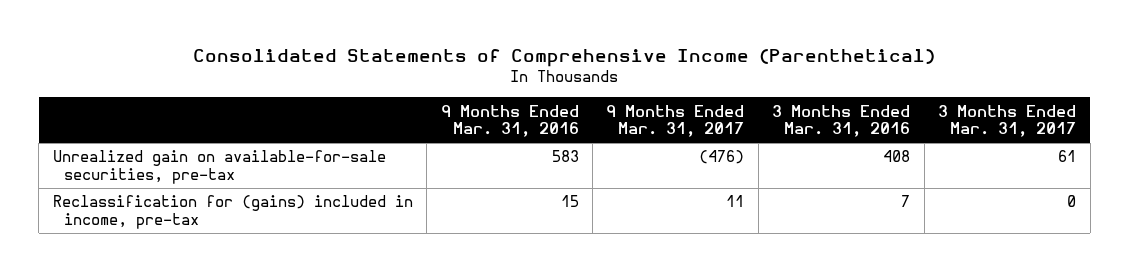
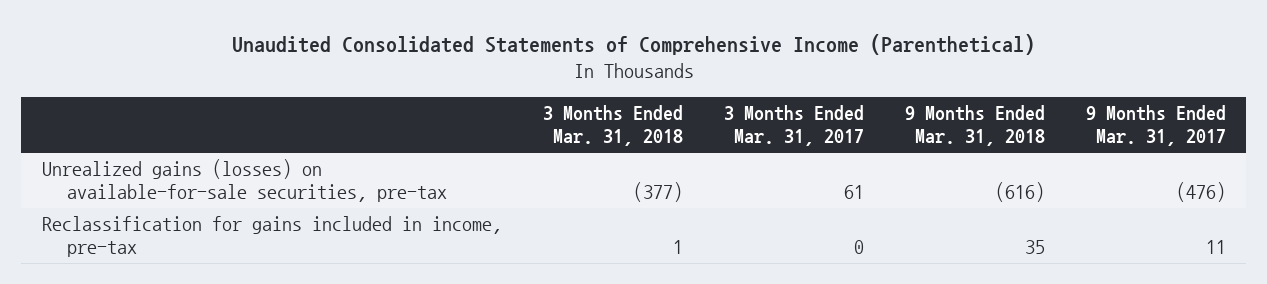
[193,49,936,68] Consolidated Statements of Comprehensive Income (Parenthetical) -> [231,34,1035,56] Unaudited Consolidated Statements of Comprehensive Income (Parenthetical)
[440,104,579,138] 9 Months Ended Mar. 31, 2016 -> none
[772,104,911,138] 3 Months Ended Mar. 31, 2016 -> none
none -> [542,105,683,147] 3 Months Ended Mar. 31, 2018
none -> [904,105,1045,147] 9 Months Ended Mar. 31, 2018
[52,150,386,185] Unrealized gain on available-for-sale securities, pre-tax -> [41,159,448,203] Unrealized gains (losses) on available-for-sale securities, pre-tax
[52,195,413,230] Reclassification for (gains) included in income, pre-tax -> [41,216,502,258] Reclassification for gains included in income, pre-tax

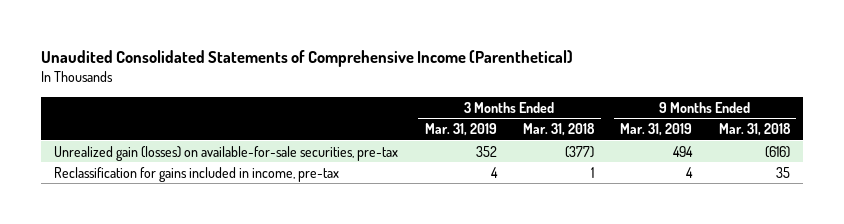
[723,105,864,147] 3 Months Ended Mar. 31, 2017 -> none
[1085,105,1226,147] 9 Months Ended Mar. 31, 2017 -> none
none -> [424,123,497,137] Mar. 31, 2019
none -> [620,123,693,137] Mar. 31, 2019
[41,159,448,203] Unrealized gains (losses) on available-for-sale securities, pre-tax -> [54,145,399,161] Unrealized gain (losses) on available-for-sale securities, pre-tax

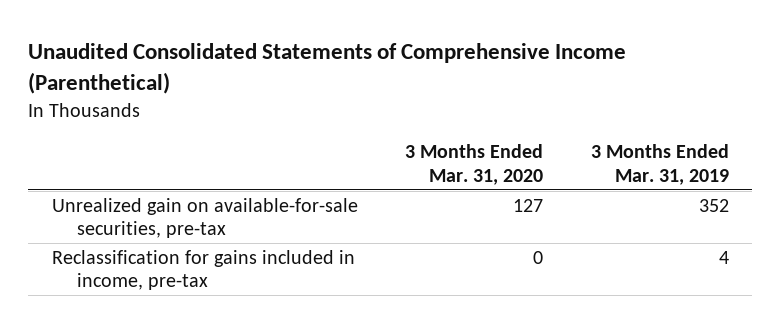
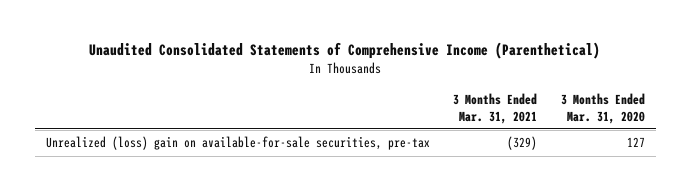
[590,144,729,185] 3 Months Ended Mar. 31, 2019 -> none
none -> [453,92,538,124] 3 Months Ended Mar. 31, 2021
[51,250,355,291] Reclassification for gains included in income, pre-tax -> none
[51,198,358,239] Unrealized gain on available-for-sale securities, pre-tax -> [46,136,431,151] Unrealized (loss) gain on available-for-sale securities, pre-tax

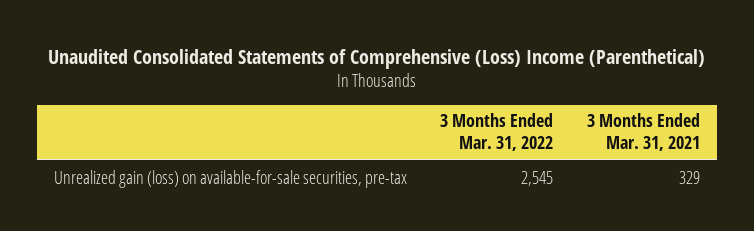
[89,42,601,60] Unaudited Consolidated Statements of Comprehensive Income (Parenthetical) -> [47,48,705,69] Unaudited Consolidated Statements of Comprehensive (Loss) Income (Parenthetical)
[560,92,645,124] 3 Months Ended Mar. 31, 2020 -> none
none -> [440,113,554,152] 3 Months Ended Mar. 31, 2022
[46,136,431,151] Unrealized (loss) gain on available-for-sale securities, pre-tax -> [53,169,407,188] Unrealized gain (loss) on available-for-sale securities, pre-tax
[507,136,538,151] (329) -> [678,170,700,184] 329

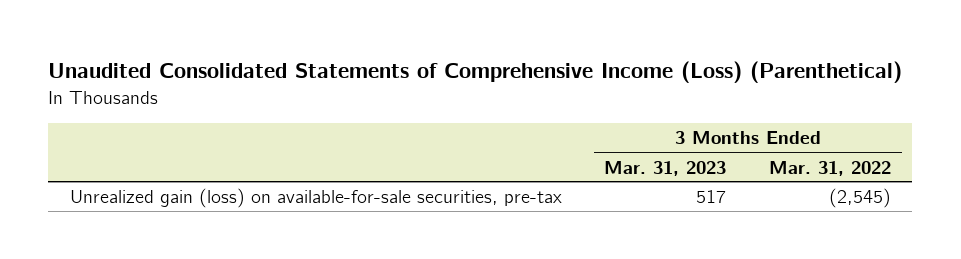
[47,48,705,69] Unaudited Consolidated Statements of Comprehensive (Loss) Income (Parenthetical) -> [48,61,903,84] Unaudited Consolidated Statements of Comprehensive Income (Loss) (Parenthetical)
[586,113,700,152] 3 Months Ended Mar. 31, 2021 -> none
none -> [604,160,727,176] Mar. 31, 2023
[521,170,554,186] 2,545 -> [829,188,892,209] (2,545)

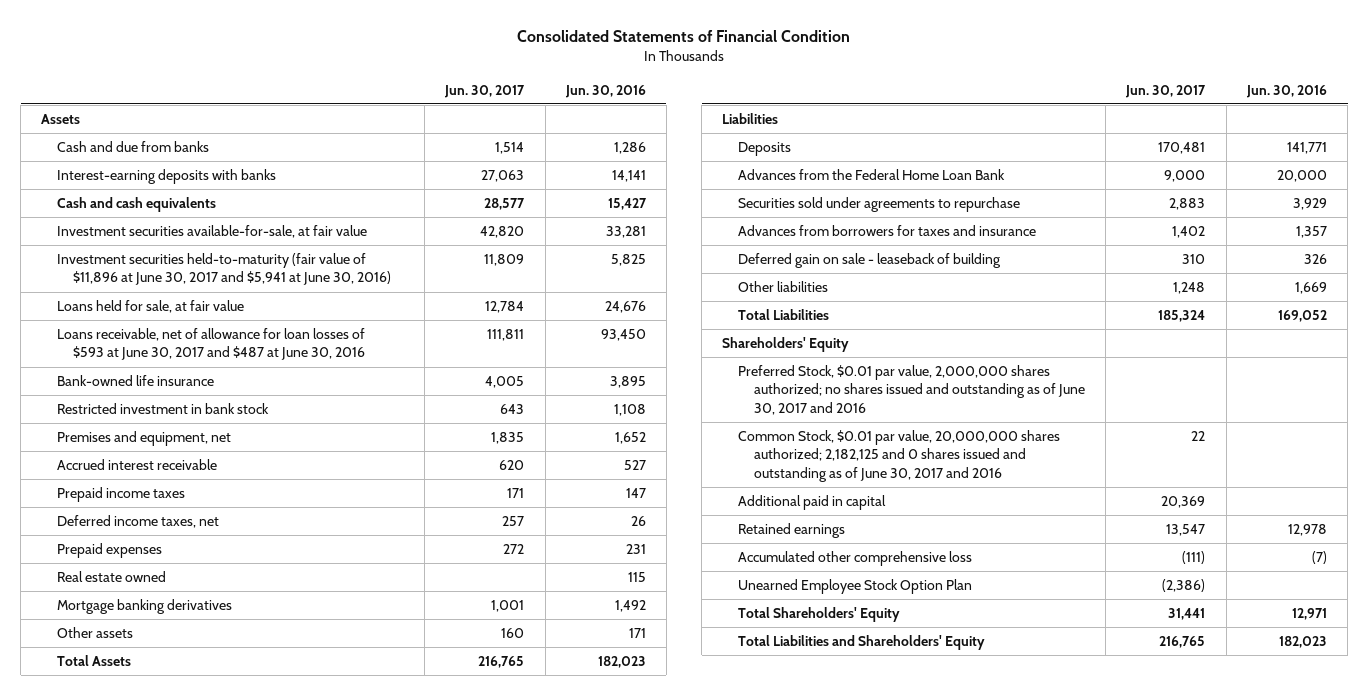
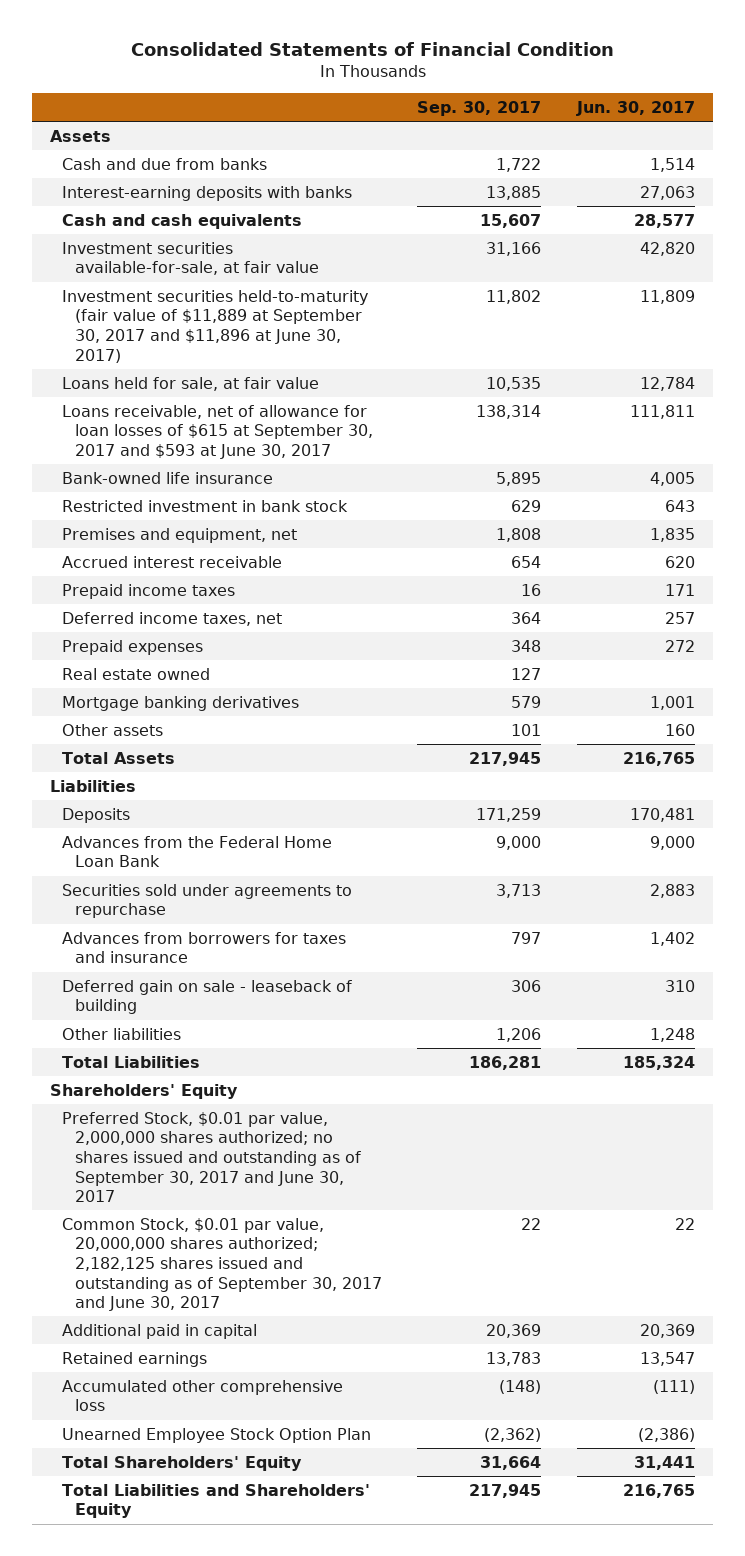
[564,84,646,98] Jun. 30, 2016 -> none
none -> [417,100,542,116] Sep. 30, 2017
[57,253,391,286] Investment securities held-to-maturity (fair value of $11,896 at June 30, 2017 and $5,941 at June 30, 2016) -> [62,289,369,363] Investment securities held-to-maturity (fair value of $11,889 at September 30, 2017 and $11,896 at June 30, 2017)
[57,328,366,361] Loans receivable, net of allowance for loan losses of $593 at June 30, 2017 and $487 at June 30, 2016 -> [62,404,373,459] Loans receivable, net of allowance for loan losses of $615 at September 30, 2017 and $593 at June 30, 2017
[738,365,1086,415] Preferred Stock, $0.01 par value, 2,000,000 shares authorized; no shares issued and outstanding as of June 30, 2017 and 2016 -> [62,1111,361,1203] Preferred Stock, $0.01 par value, 2,000,000 shares authorized; no shares issued and outstanding as of September 30, 2017 and June 30, 2017
[738,430,1061,482] Common Stock, $0.01 par value, 20,000,000 shares authorized; 2,182,125 and 0 shares issued and outstanding as of June 30, 2017 and 2016 -> [62,1217,382,1312] Common Stock, $0.01 par value, 20,000,000 shares authorized; 2,182,125 shares issued and outstanding as of September 30, 2017 and June 30, 2017

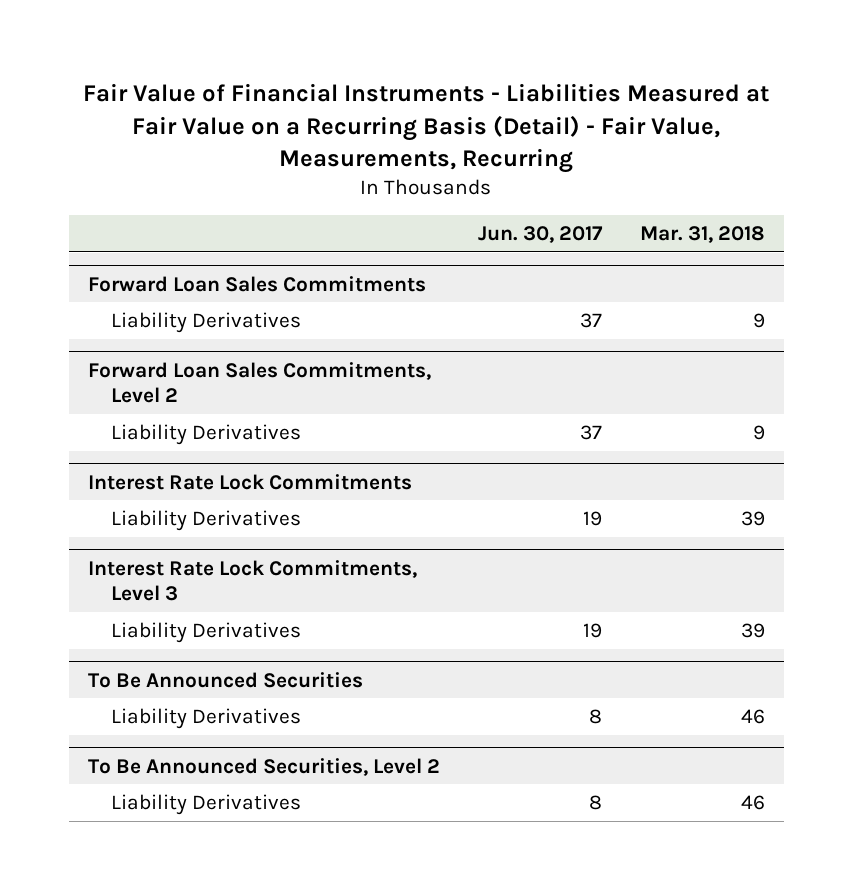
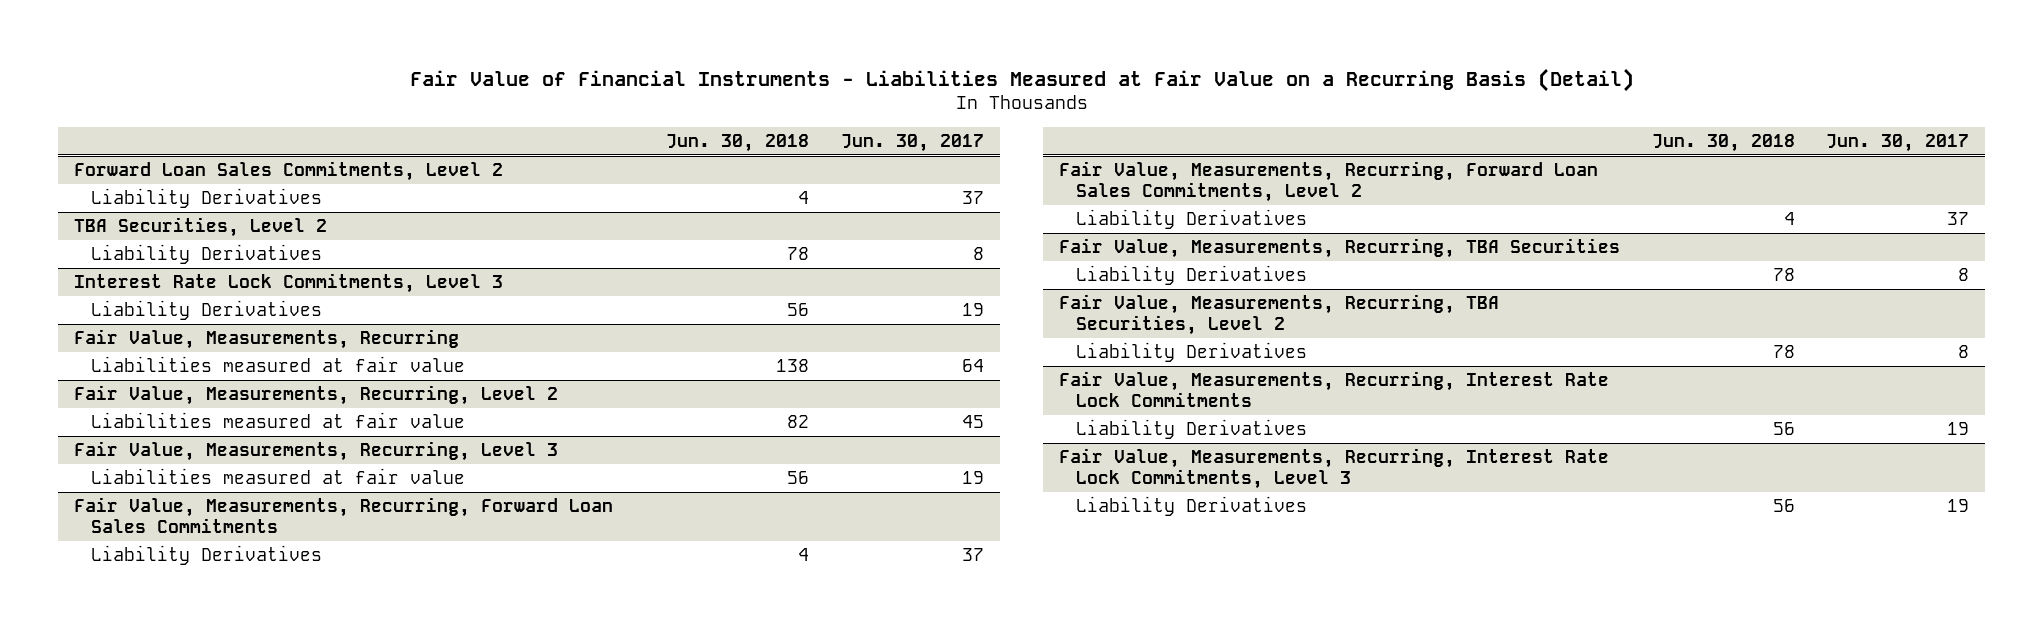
[83,83,770,174] Fair Value of Financial Instruments - Liabilities Measured at Fair Value on a Recurring Basis (Detail) - Fair Value, Measurements, Recurring -> [409,67,1634,92] Fair Value of Financial Instruments - Liabilities Measured at Fair Value on a Recurring Basis (Detail)
[640,226,766,244] Mar. 31, 2018 -> none
none -> [666,134,810,153] Jun. 30, 2018
[87,275,426,292] Forward Loan Sales Commitments -> none
[110,311,301,333] Liability Derivatives -> none
[87,473,412,490] Interest Rate Lock Commitments -> none
none -> [74,217,328,238] TBA Securities, Level 2
[582,510,602,526] 19 -> [972,247,984,261] 8
[87,671,363,688] To Be Announced Securities -> [74,329,460,350] Fair Value, Measurements, Recurring
none -> [91,356,466,373] Liabilities measured at fair value
none -> [74,385,559,406] Fair Value, Measurements, Recurring, Level 2
none -> [91,412,466,429] Liabilities measured at fair value
none -> [74,441,559,462] Fair Value, Measurements, Recurring, Level 3
none -> [91,468,466,485] Liabilities measured at fair value
none -> [74,497,614,533] Fair Value, Measurements, Recurring, Forward Loan Sales Commitments
none -> [91,545,323,566] Liability Derivatives
none -> [1059,161,1599,202] Fair Value, Measurements, Recurring, Forward Loan Sales Commitments, Level 2
none -> [1076,209,1308,230] Liability Derivatives
none -> [1059,238,1621,259] Fair Value, Measurements, Recurring, TBA Securities
[87,757,440,776] To Be Announced Securities, Level 2 -> none
none -> [1059,294,1500,335] Fair Value, Measurements, Recurring, TBA Securities, Level 2
none -> [1059,371,1610,407] Fair Value, Measurements, Recurring, Interest Rate Lock Commitments
none -> [1076,419,1308,440] Liability Derivatives
none -> [1059,448,1610,489] Fair Value, Measurements, Recurring, Interest Rate Lock Commitments, Level 3
none -> [1076,496,1308,517] Liability Derivatives

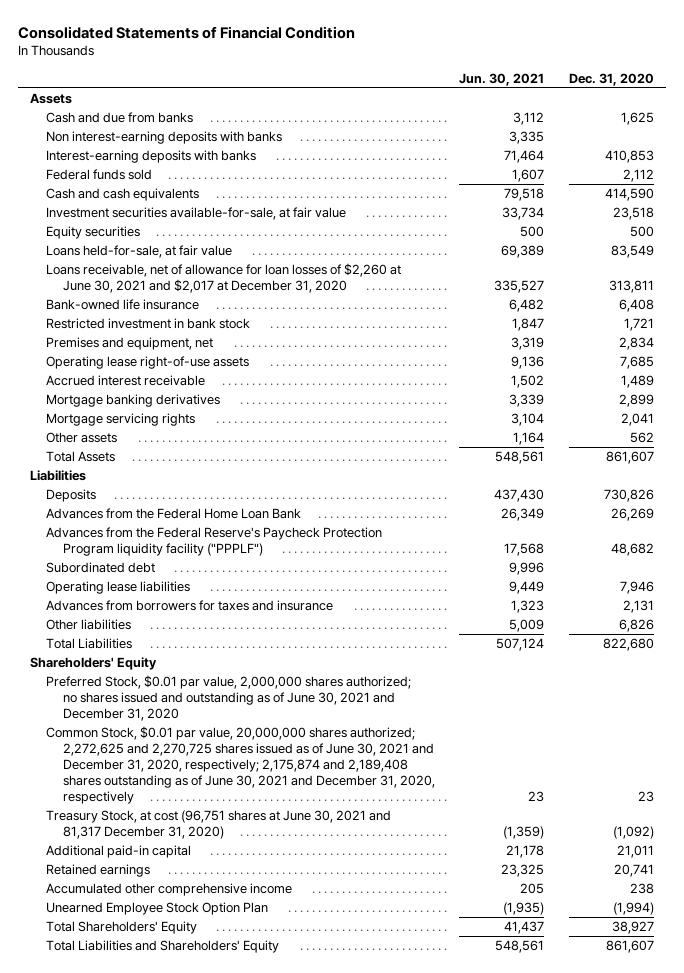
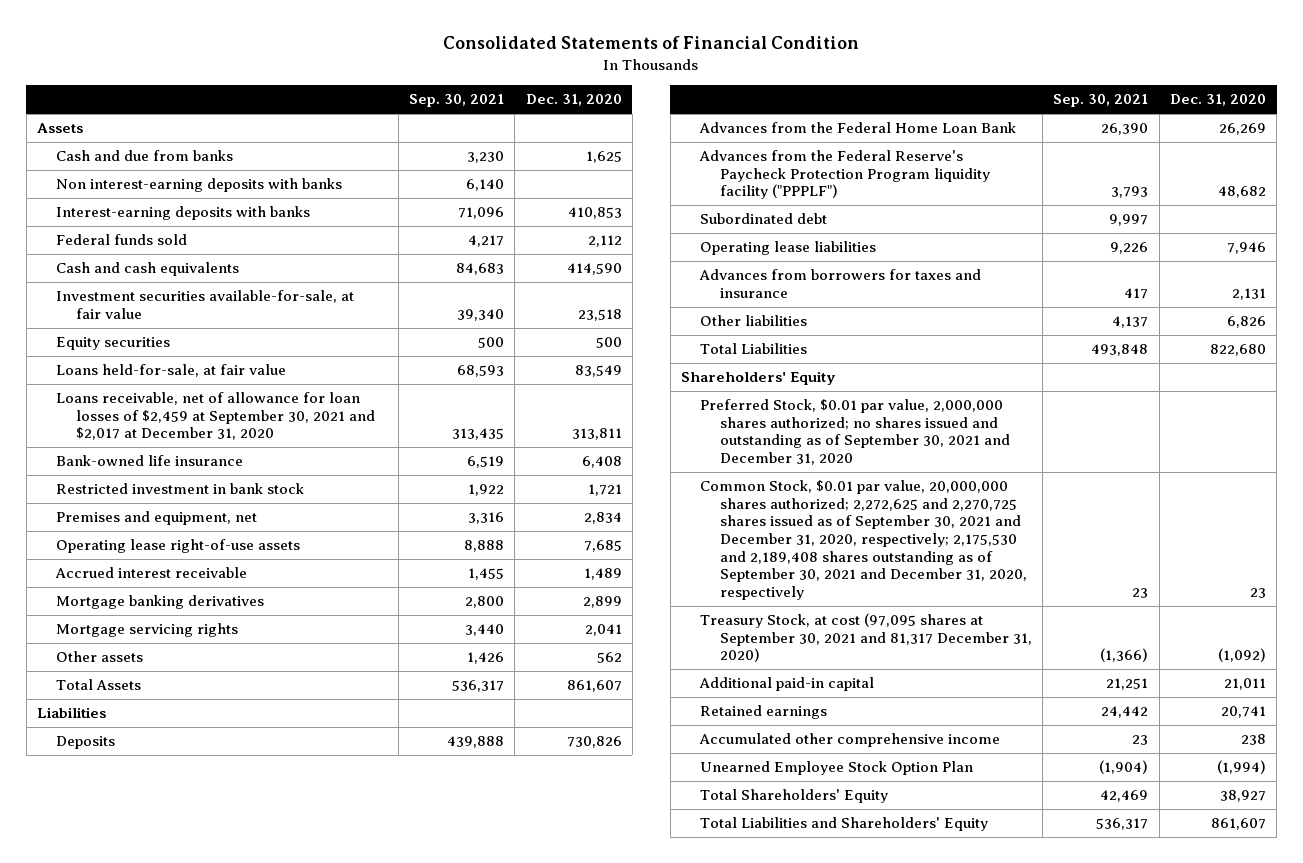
[459,72,545,86] Jun. 30, 2021 -> none
none -> [409,94,505,108] Sep. 30, 2021
[46,263,402,294] Loans receivable, net of allowance for loan losses of $2,260 at June 30, 2021 and $2,017 at December 31, 2020 -> [56,392,375,441] Loans receivable, net of allowance for loan losses of $2,459 at September 30, 2021 and $2,017 at December 31, 2020
[46,675,412,722] Preferred Stock, $0.01 par value, 2,000,000 shares authorized; no shares issued and outstanding as of June 30, 2021 and December 31, 2020 -> [700,399,1010,465] Preferred Stock, $0.01 par value, 2,000,000 shares authorized; no shares issued and outstanding as of September 30, 2021 and December 31, 2020
[46,726,435,804] Common Stock, $0.01 par value, 20,000,000 shares authorized; 2,272,625 and 2,270,725 shares issued as of June 30, 2021 and December 31, 2020, respectively; 2,175,874 and 2,189,408 shares outstanding as of June 30, 2021 and December 31, 2020, respectively -> [700,480,1027,600] Common Stock, $0.01 par value, 20,000,000 shares authorized; 2,272,625 and 2,270,725 shares issued as of September 30, 2021 and December 31, 2020, respectively; 2,175,530 and 2,189,408 shares outstanding as of September 30, 2021 and December 31, 2020, respectively
[46,810,392,840] Treasury Stock, at cost (96,751 shares at June 30, 2021 and 81,317 December 31, 2020) -> [700,613,1032,663] Treasury Stock, at cost (97,095 shares at September 30, 2021 and 81,317 December 31, 2020)

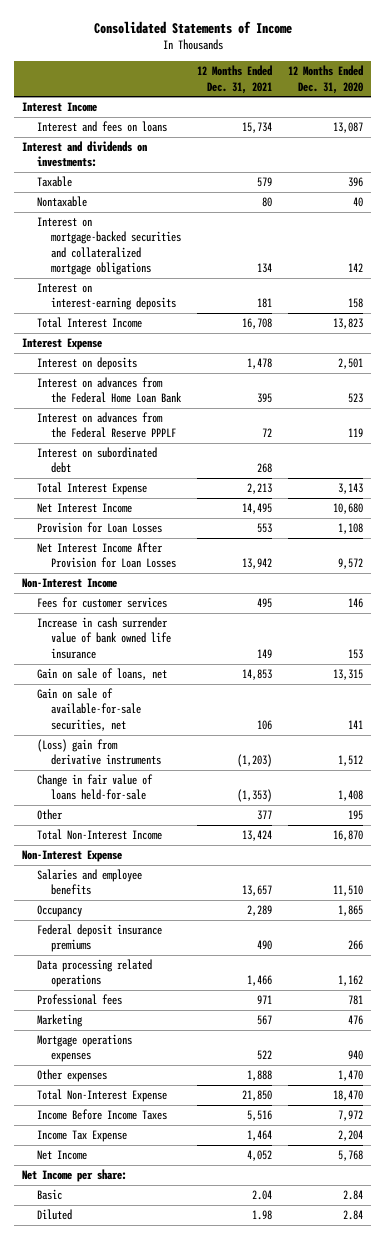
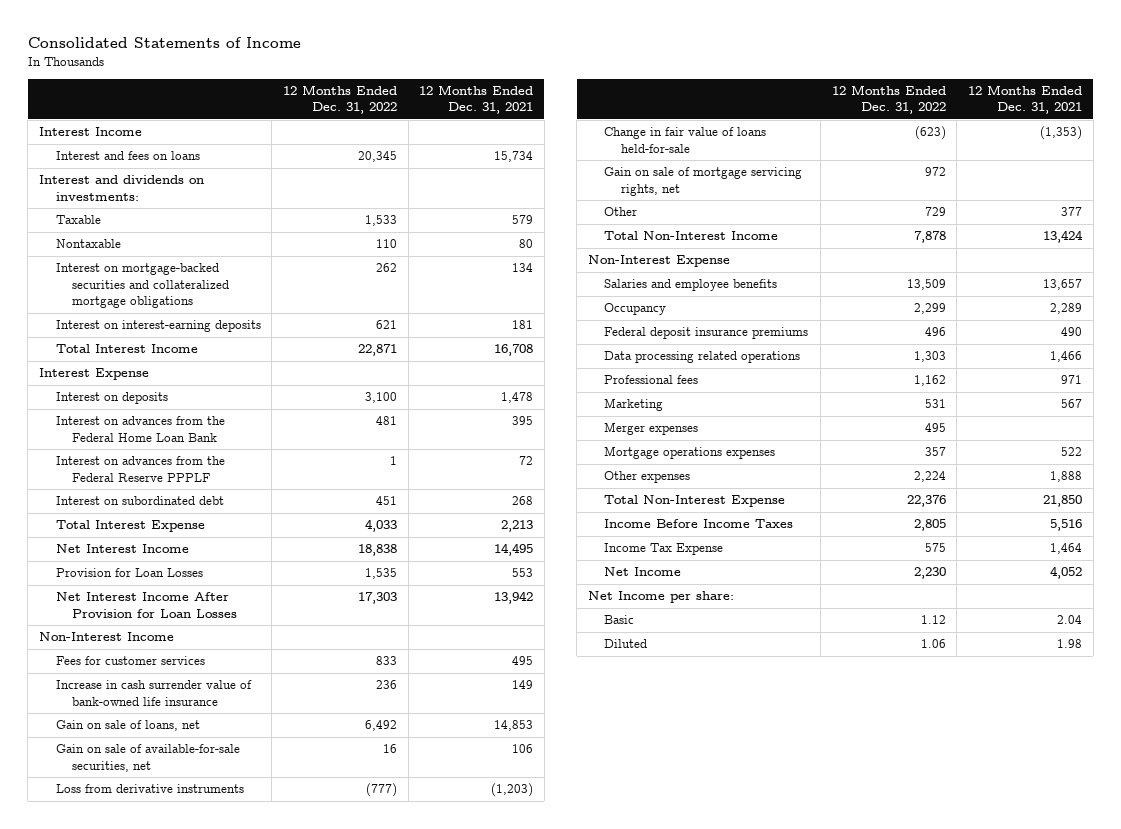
[288,65,364,94] 12 Months Ended Dec. 31, 2020 -> none
none -> [282,84,397,115] 12 Months Ended Dec. 31, 2022
[36,617,172,659] Increase in cash surrender value of bank owned life insurance -> [55,680,252,706] Increase in cash surrender value of bank-owned life insurance
[36,739,162,766] (Loss) gain from derivative instruments -> [55,784,244,794] Loss from derivative instruments
none -> [604,167,803,196] Gain on sale of mortgage servicing rights, net
none -> [604,422,699,436] Merger expenses

